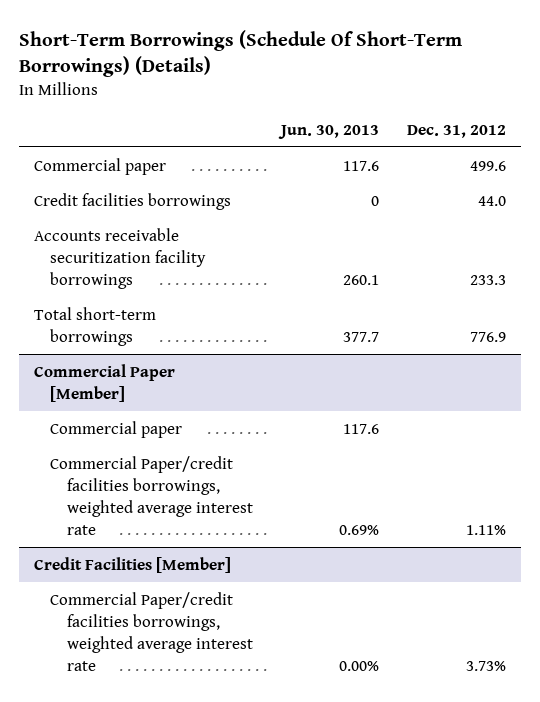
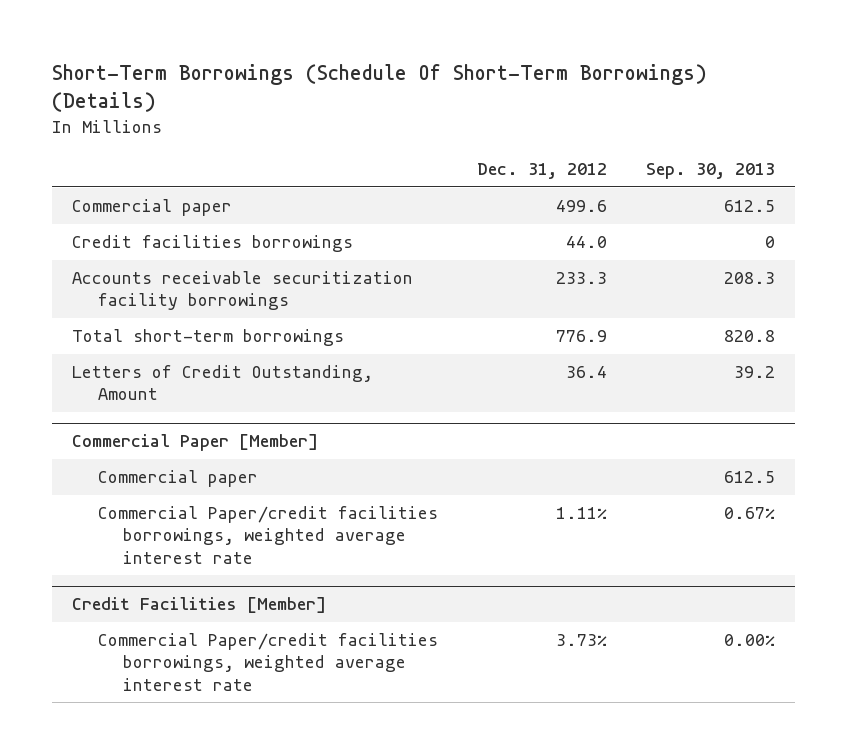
[278,124,380,139] Jun. 30, 2013 -> none
none -> [646,162,776,179] Sep. 30, 2013
none -> [71,365,373,401] Letters of Credit Outstanding, Amount

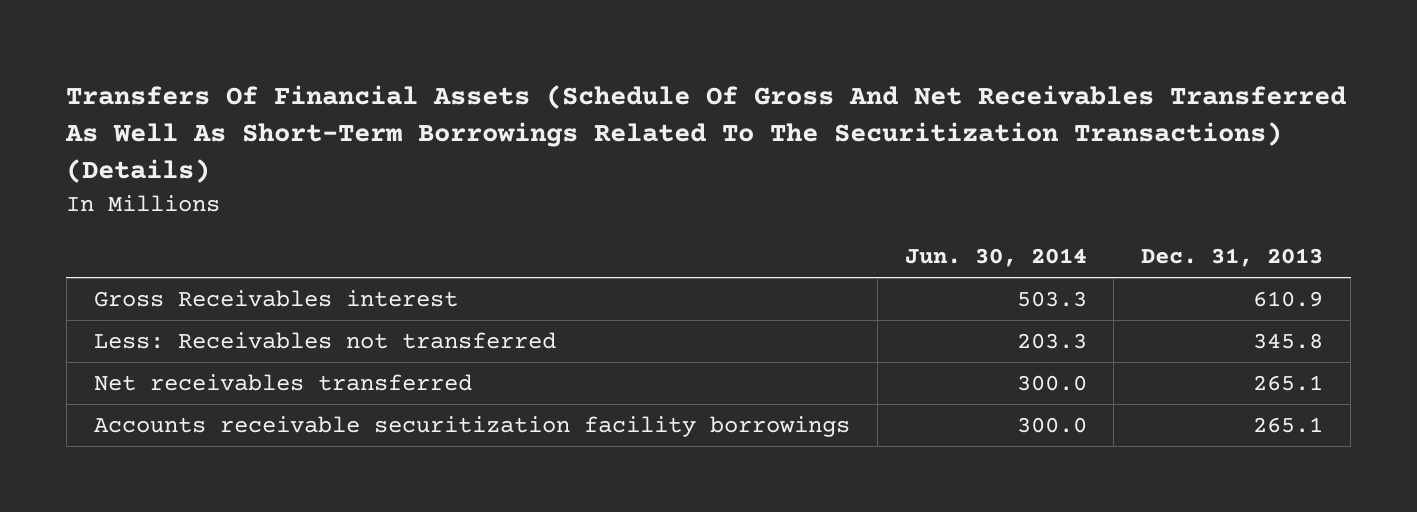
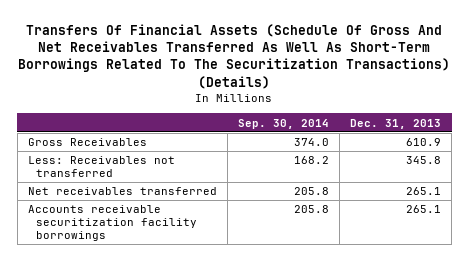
[904,247,1087,267] Jun. 30, 2014 -> none
none -> [237,118,329,129] Sep. 30, 2014
[93,290,458,308] Gross Receivables interest -> [27,138,147,147] Gross Receivables

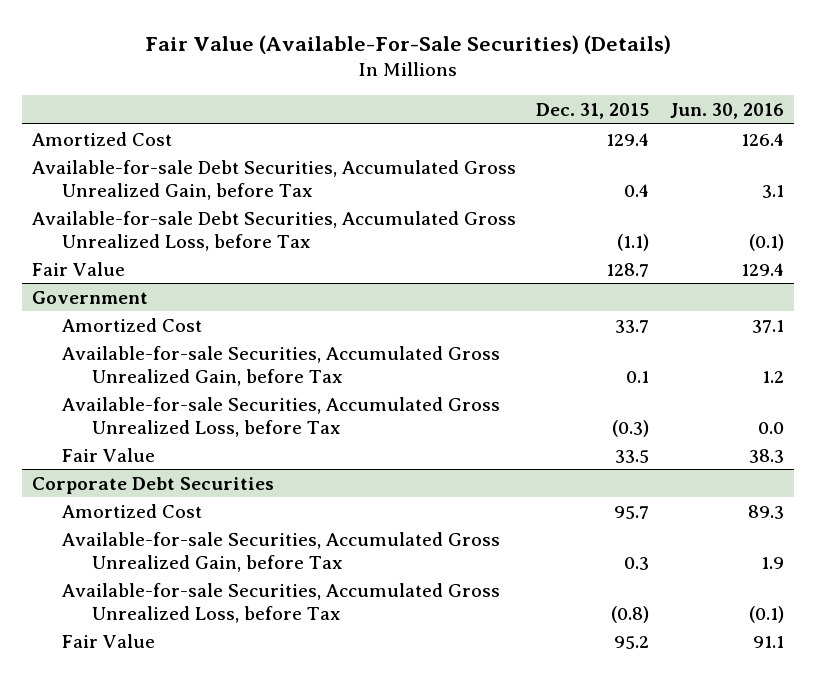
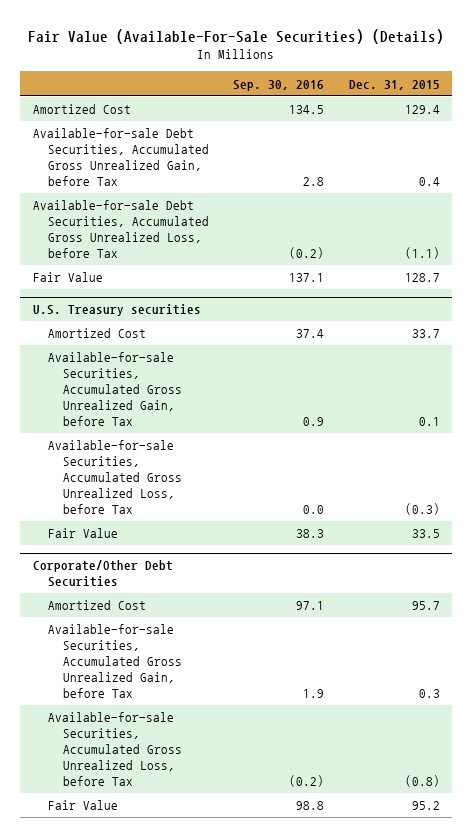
[669,102,784,119] Jun. 30, 2016 -> none
none -> [233,79,325,91] Sep. 30, 2016
[31,290,148,304] Government -> [32,304,201,317] U.S. Treasury securities
[31,476,274,494] Corporate Debt Securities -> [32,560,173,588] Corporate/Other Debt Securities

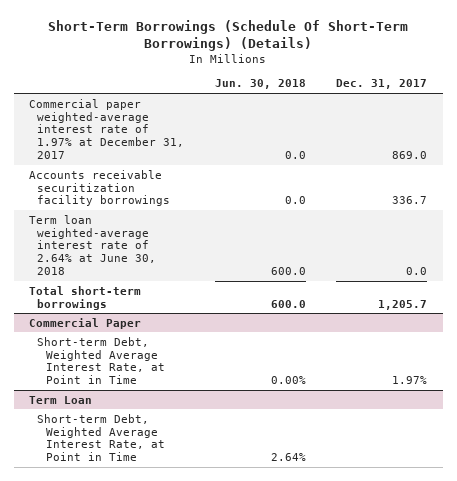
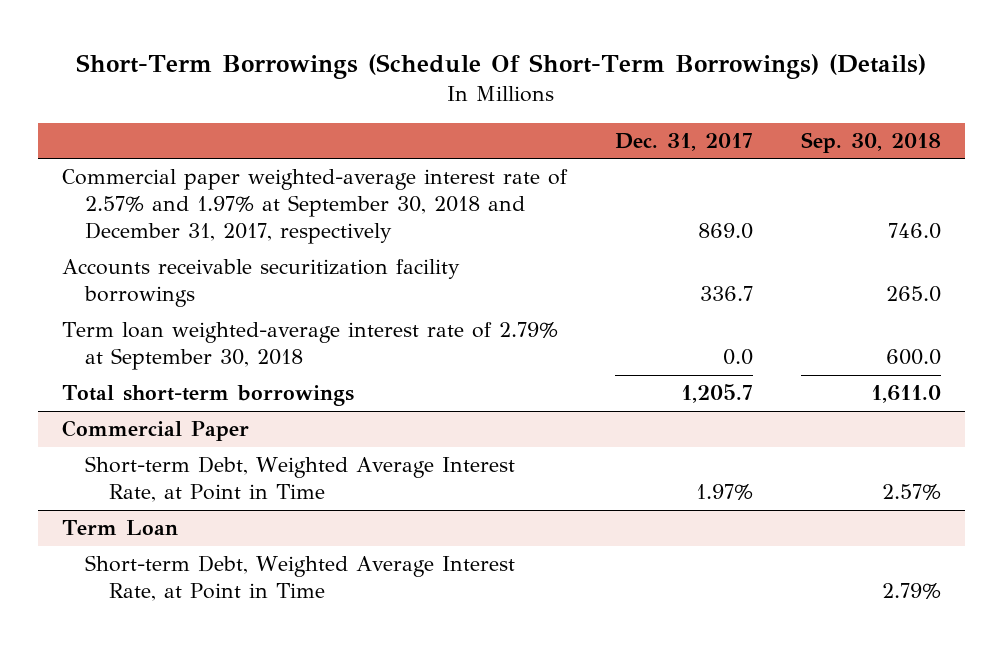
[214,79,306,90] Jun. 30, 2018 -> none
none -> [800,132,941,154] Sep. 30, 2018
[29,98,185,160] Commercial paper weighted-average interest rate of 1.97% at December 31, 2017 -> [61,169,568,245] Commercial paper weighted-average interest rate of 2.57% and 1.97% at September 30, 2018 and December 31, 2017, respectively
[29,214,157,276] Term loan weighted-average interest rate of 2.64% at June 30, 2018 -> [61,322,558,371] Term loan weighted-average interest rate of 2.79% at September 30, 2018

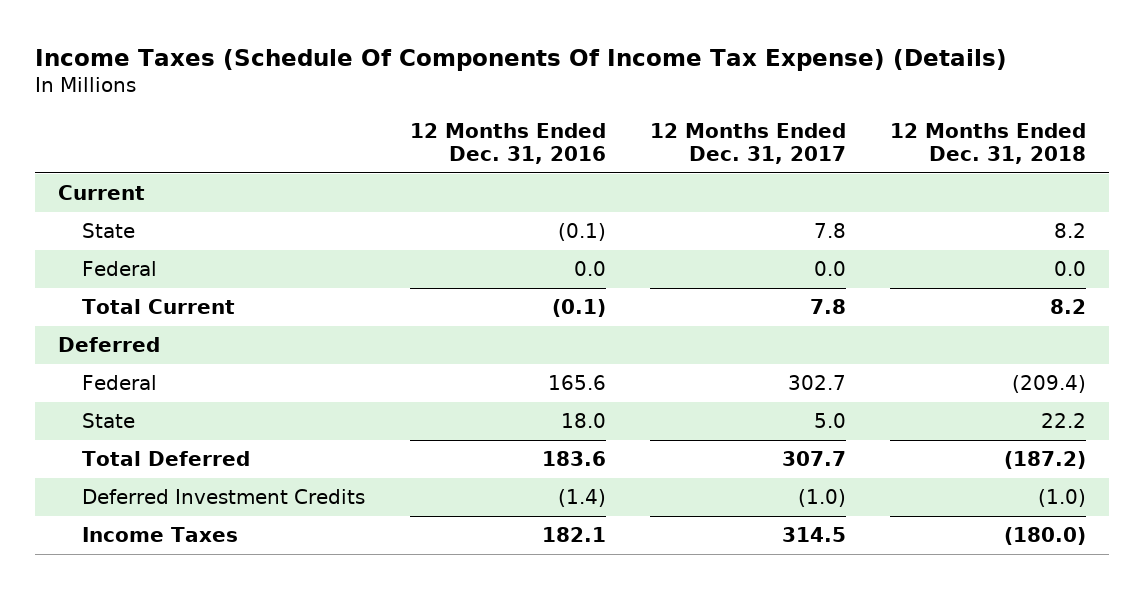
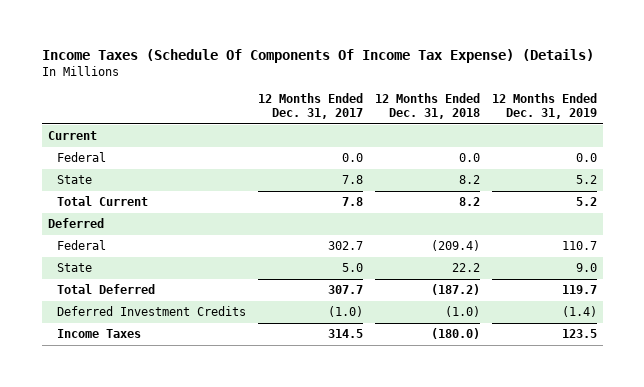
[409,122,606,165] 12 Months Ended Dec. 31, 2016 -> none
none -> [491,93,597,120] 12 Months Ended Dec. 31, 2019
[82,223,136,239] State -> [56,175,92,185] State

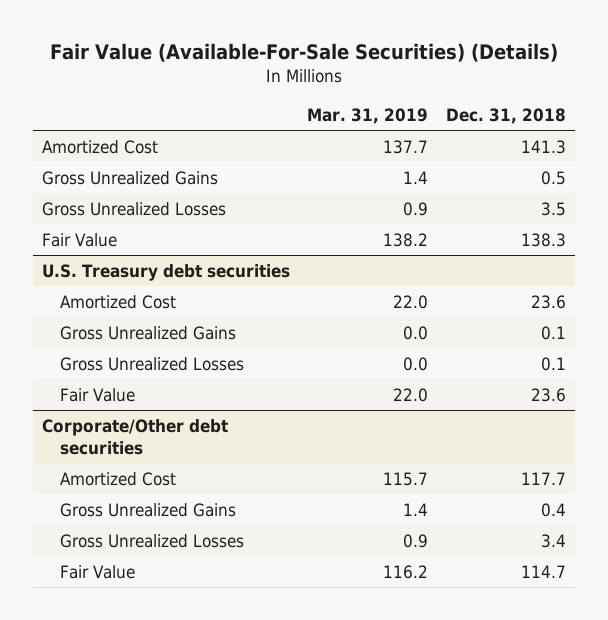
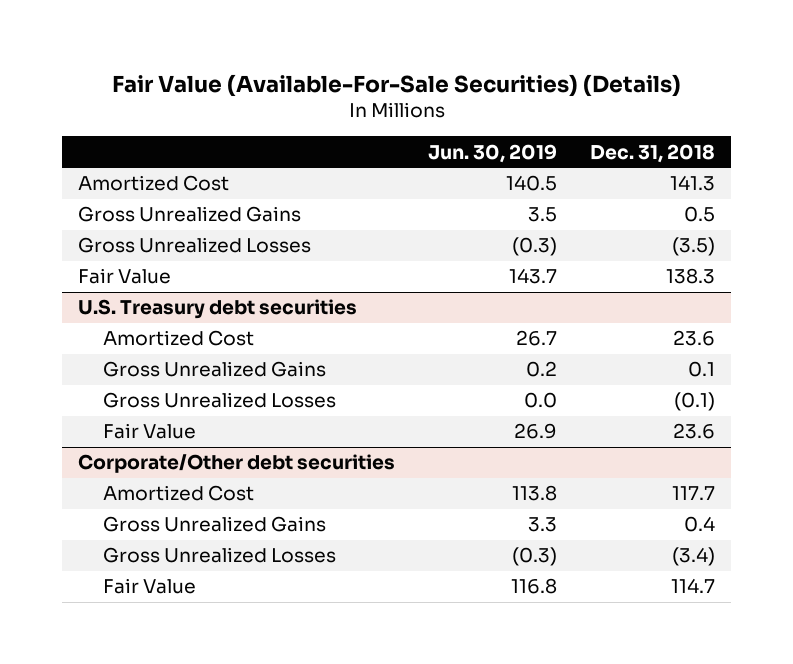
[307,107,429,124] Mar. 31, 2019 -> none
none -> [428,143,558,163] Jun. 30, 2019
[541,201,567,216] 3.5 -> [671,237,715,257] (3.5)
[541,356,567,371] 0.1 -> [673,392,715,412] (0.1)
[541,533,567,548] 3.4 -> [671,547,715,567] (3.4)

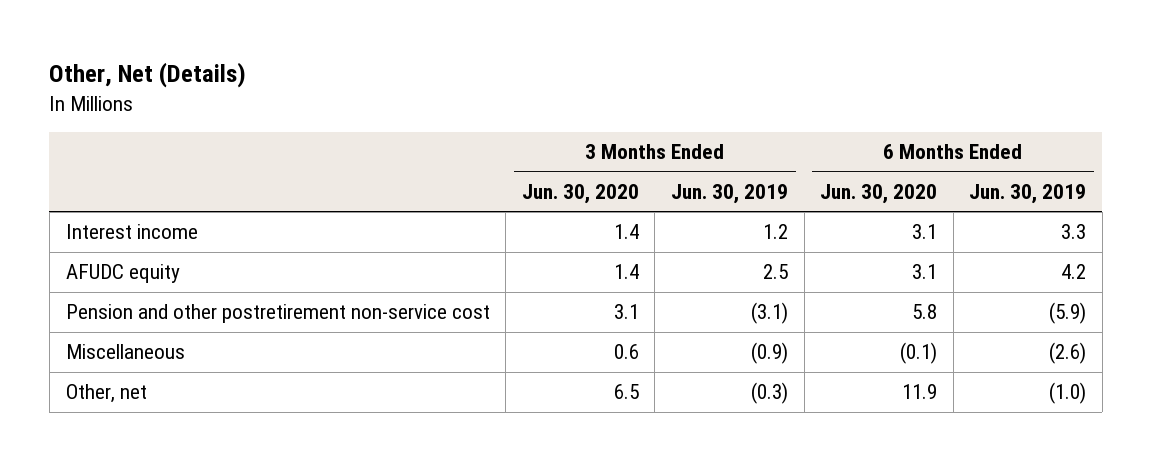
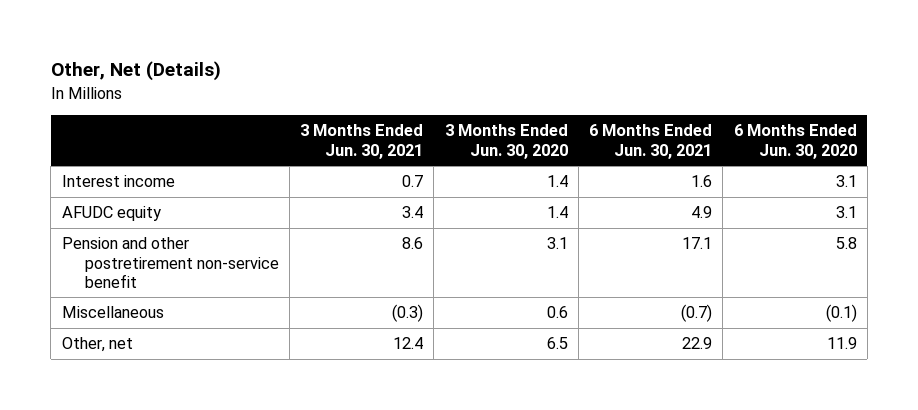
[670,183,788,204] Jun. 30, 2019 -> none
[969,183,1087,204] Jun. 30, 2019 -> none
none -> [300,124,424,159] 3 Months Ended Jun. 30, 2021
none -> [589,124,713,159] 6 Months Ended Jun. 30, 2021
[65,304,490,324] Pension and other postretirement non-service cost -> [61,237,279,288] Pension and other postretirement non-service benefit

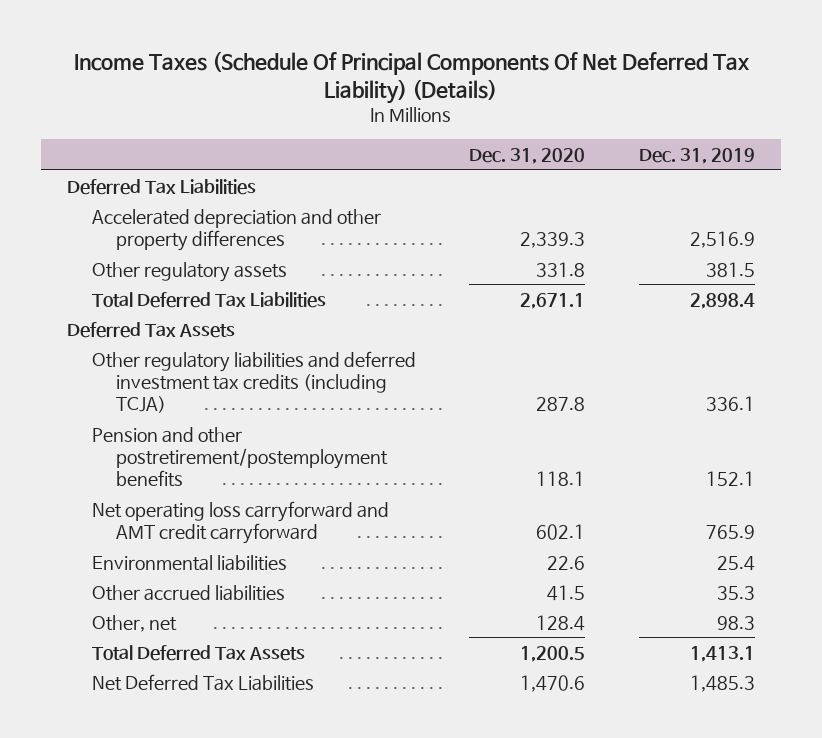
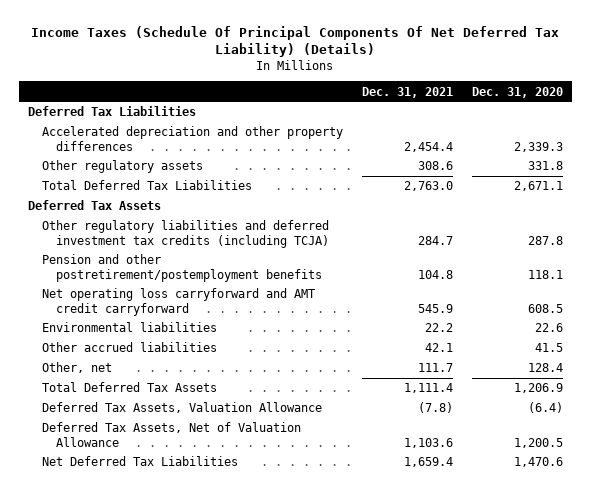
[638,147,755,164] Dec. 31, 2019 -> none
none -> [361,86,453,98] Dec. 31, 2021
[536,524,586,541] 602.1 -> [527,303,563,313] 608.5
[520,645,586,662] 1,200.5 -> [513,383,563,394] 1,206.9
none -> [41,402,322,414] Deferred Tax Assets, Valuation Allowance
none -> [41,422,301,447] Deferred Tax Assets, Net of Valuation Allowance

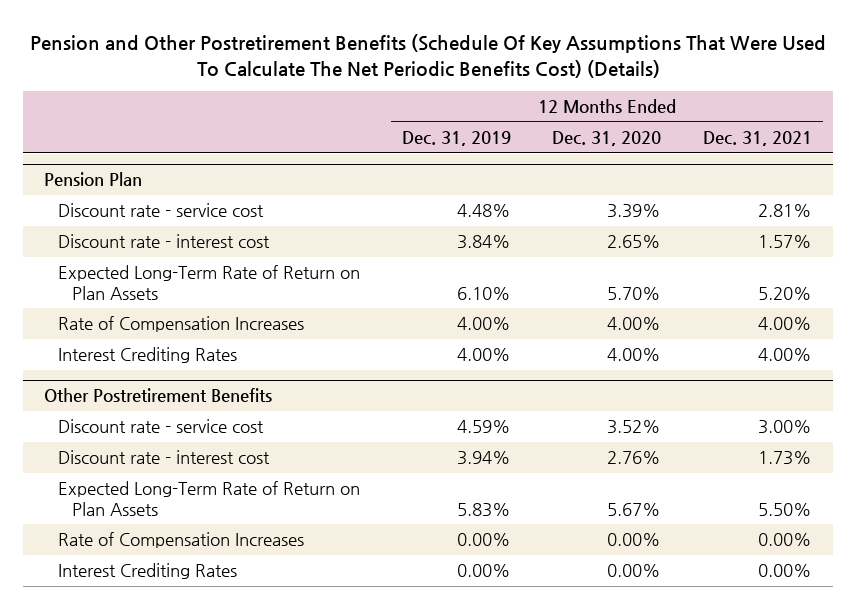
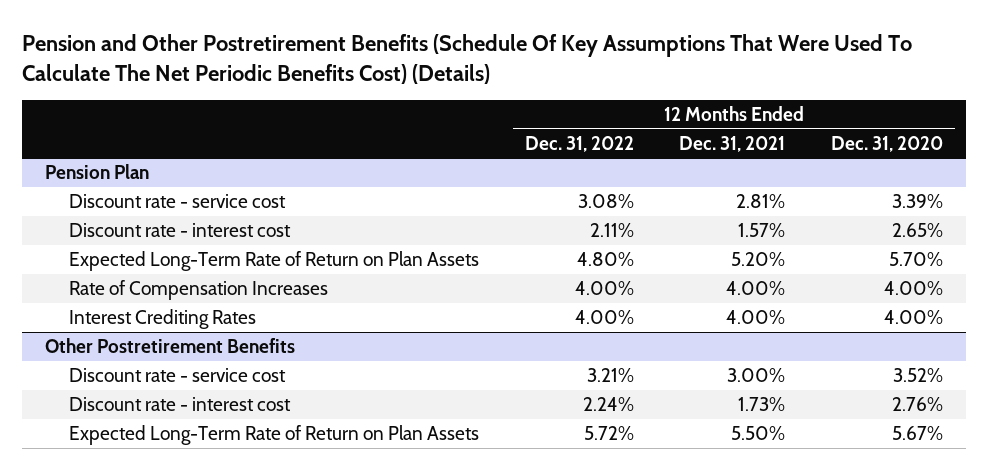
[401,131,511,147] Dec. 31, 2019 -> none
none -> [524,135,634,152] Dec. 31, 2022
[57,532,304,549] Rate of Compensation Increases -> none
[57,563,237,580] Interest Crediting Rates -> none

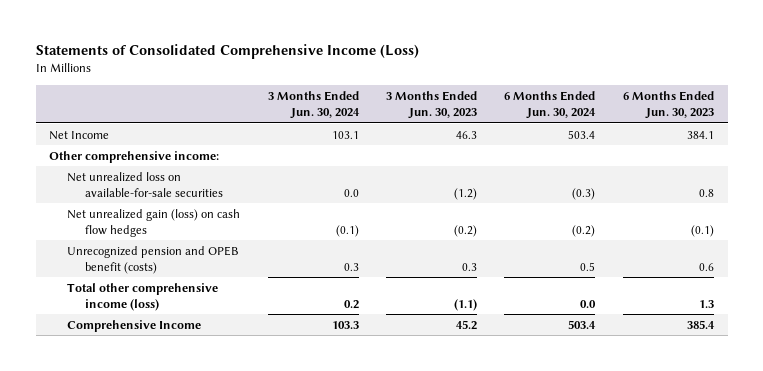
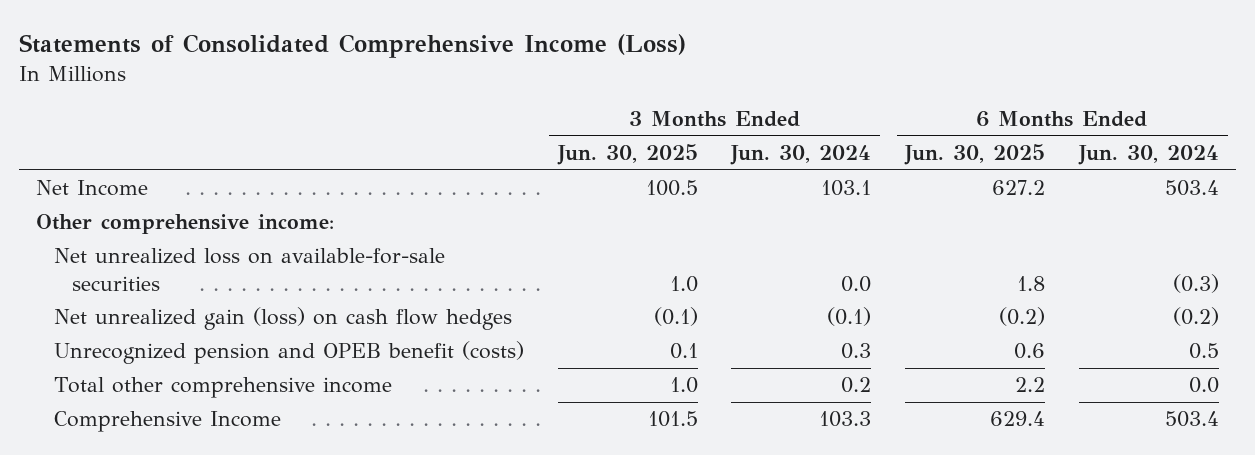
[385,90,477,120] 3 Months Ended Jun. 30, 2023 -> none
[622,90,714,120] 6 Months Ended Jun. 30, 2023 -> none
none -> [556,144,698,166] Jun. 30, 2025
none -> [904,144,1046,166] Jun. 30, 2025
[67,282,219,311] Total other comprehensive income (loss) -> [53,377,392,399] Total other comprehensive income

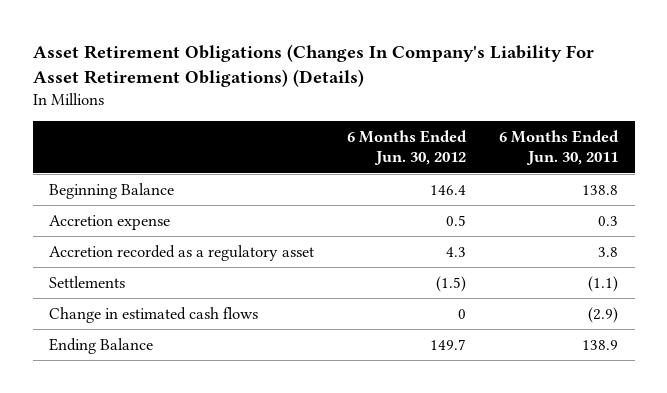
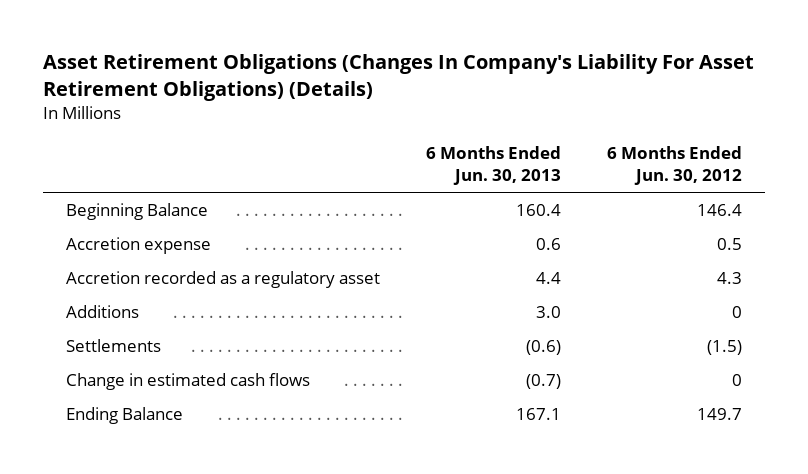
[499,130,620,166] 6 Months Ended Jun. 30, 2011 -> none
none -> [425,146,561,186] 6 Months Ended Jun. 30, 2013
none -> [65,305,139,319] Additions

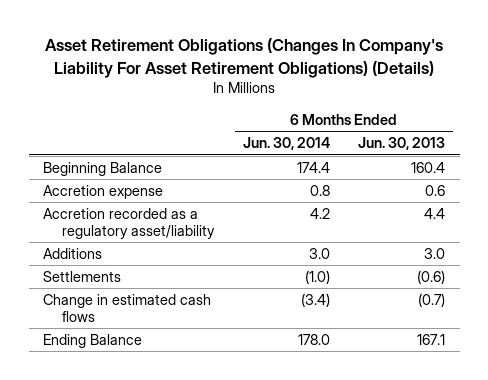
[606,146,742,186] 6 Months Ended Jun. 30, 2012 -> none
none -> [242,137,330,151] Jun. 30, 2014
[65,271,380,289] Accretion recorded as a regulatory asset -> [43,207,215,239] Accretion recorded as a regulatory asset/liability

